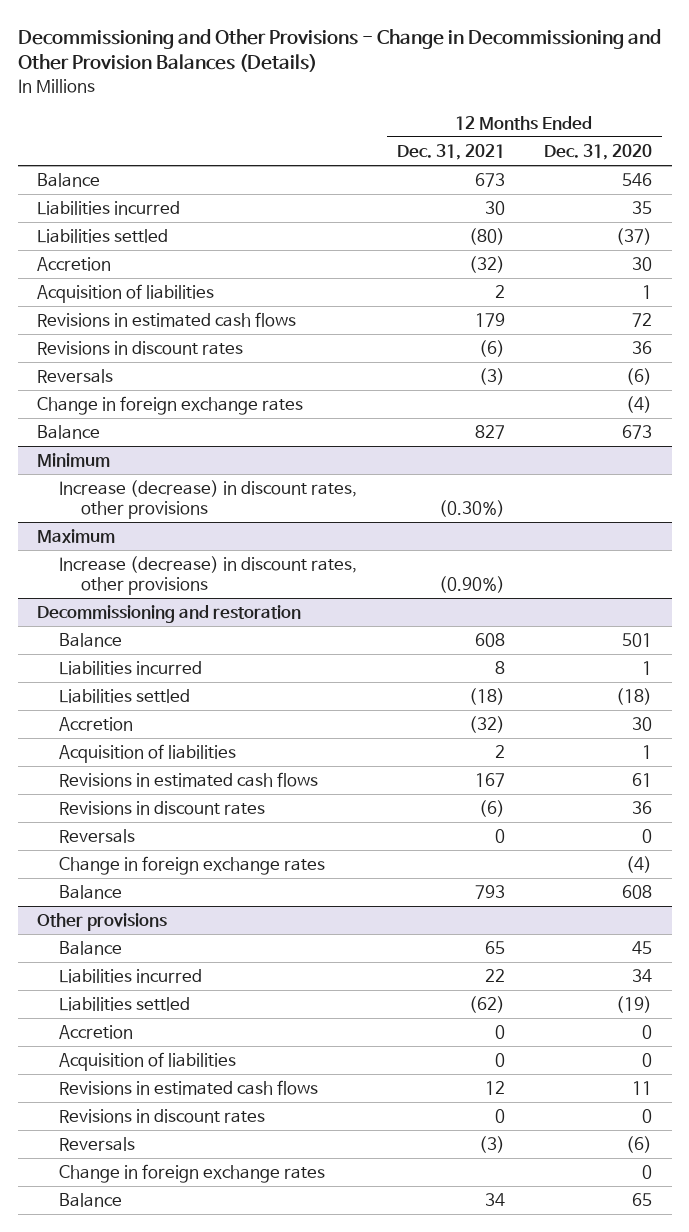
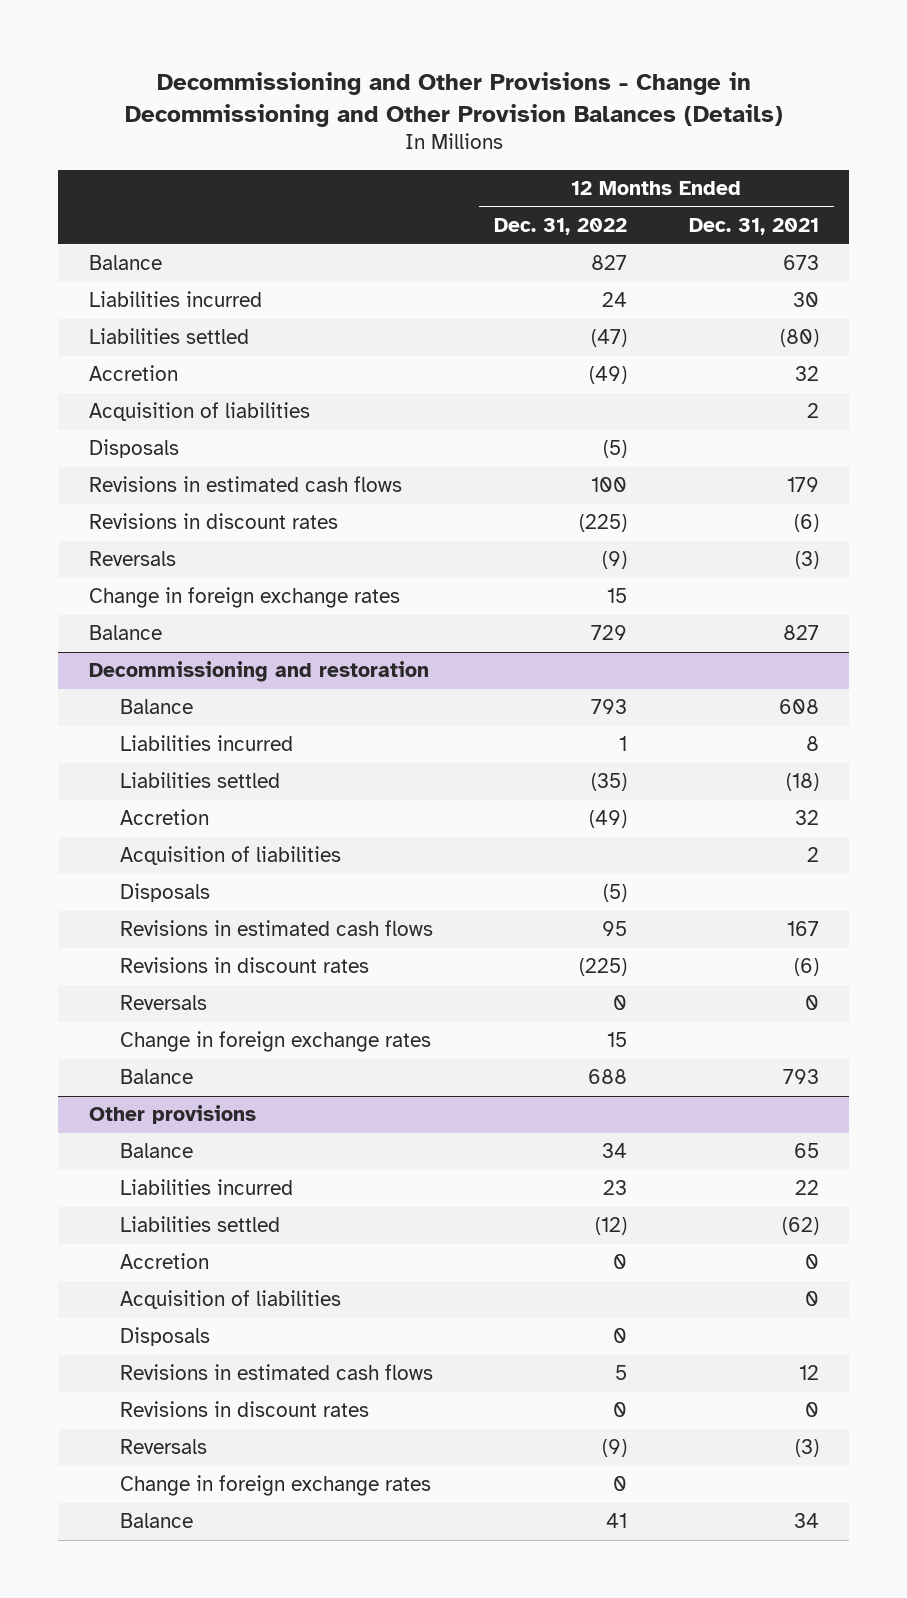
[544,144,653,161] Dec. 31, 2020 -> none
none -> [494,218,628,236] Dec. 31, 2022
[468,256,505,274] (32) -> [794,366,819,382] 32
none -> [88,439,179,459] Disposals
[37,453,111,468] Minimum -> none
[59,480,358,519] Increase (decrease) in discount rates, other provisions -> none
[37,529,116,544] Maximum -> none
[59,556,358,595] Increase (decrease) in discount rates, other provisions -> none
[468,716,505,734] (32) -> [794,810,819,826] 32
none -> [119,883,210,903] Disposals
none -> [119,1327,210,1347] Disposals

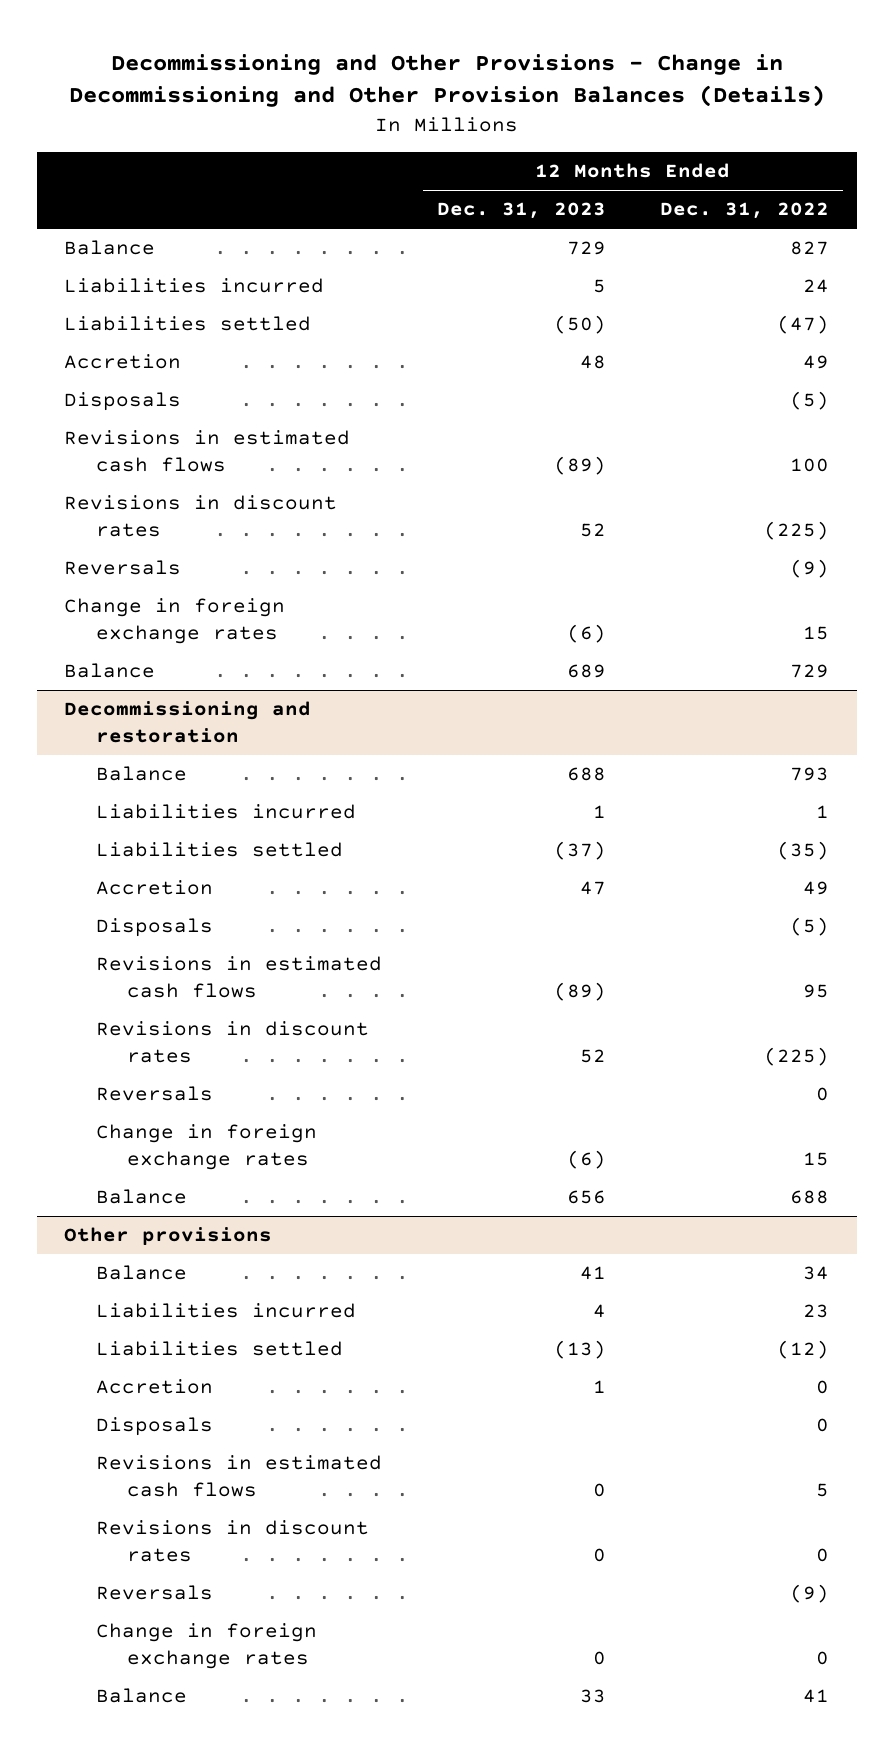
[688,218,819,236] Dec. 31, 2021 -> none
none -> [436,202,606,220] Dec. 31, 2023
[88,402,310,422] Acquisition of liabilities -> none
[589,366,628,385] (49) -> [803,355,830,370] 49
[119,846,341,866] Acquisition of liabilities -> none
[589,810,628,829] (49) -> [803,881,830,896] 49
[119,1290,341,1310] Acquisition of liabilities -> none

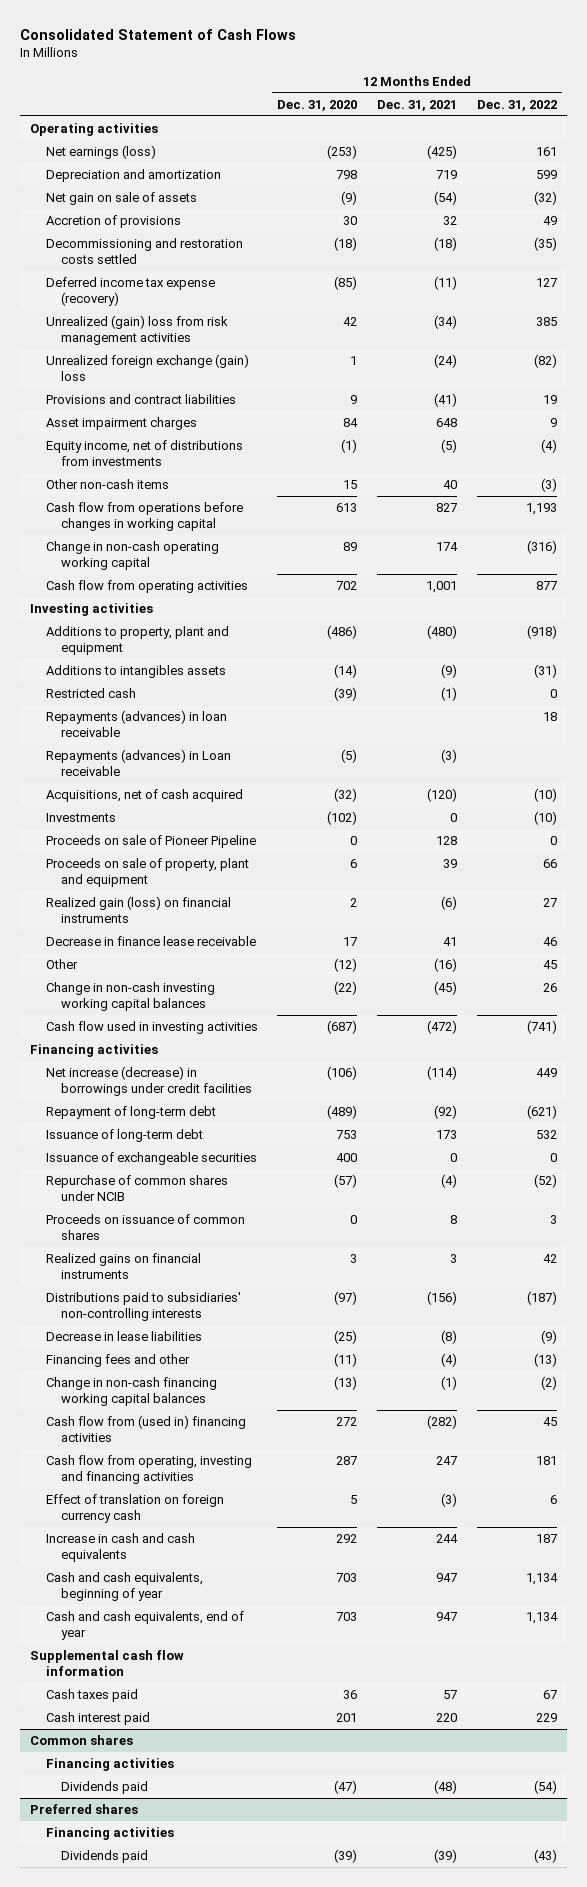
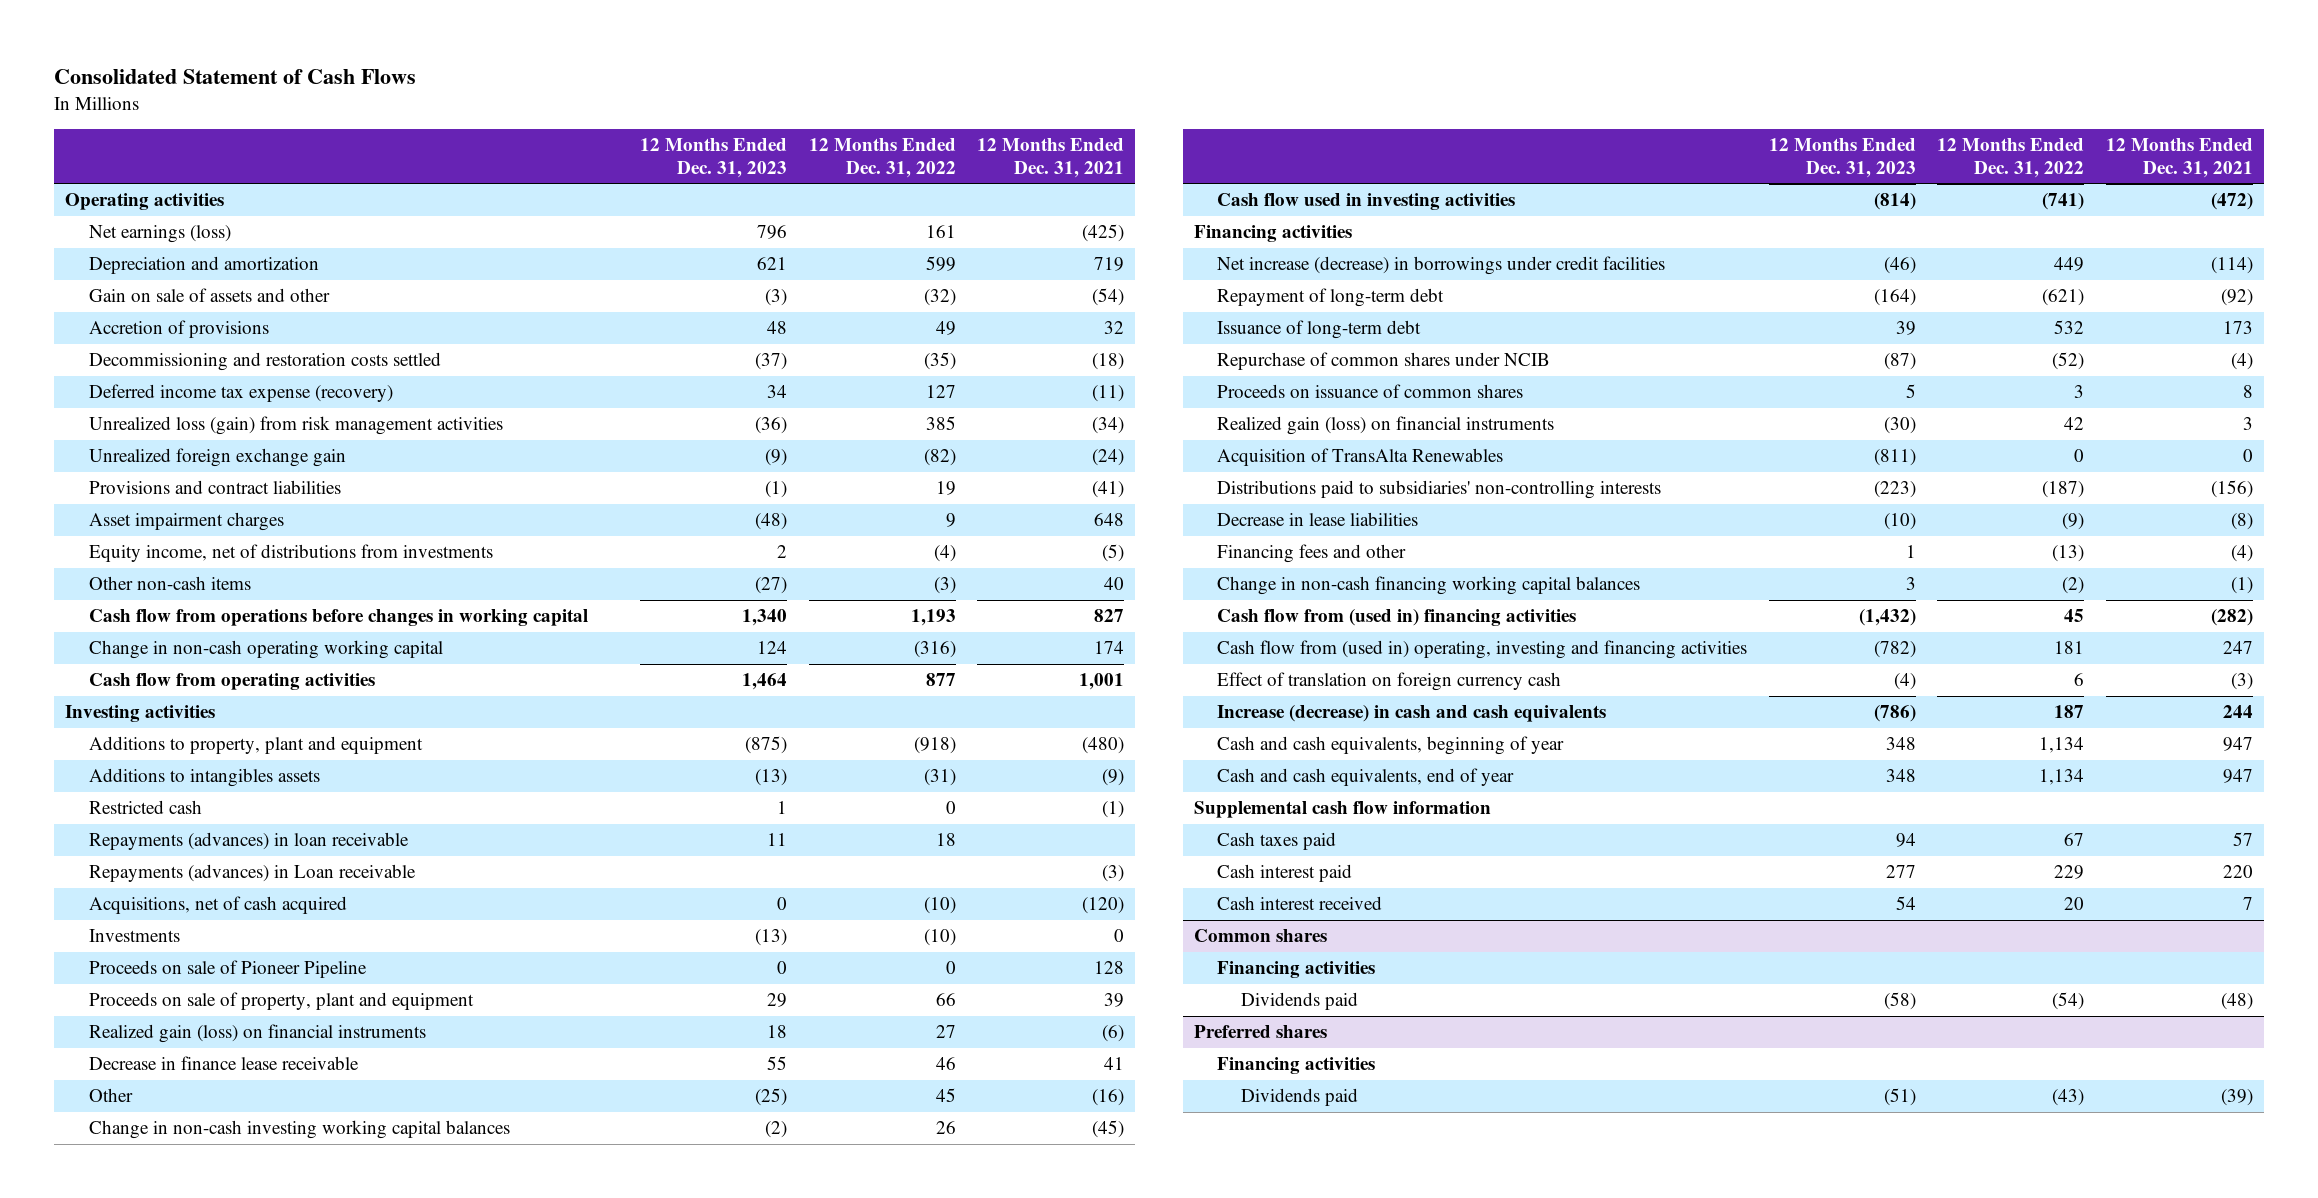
[277,100,358,112] Dec. 31, 2020 -> none
none -> [640,138,788,178] 12 Months Ended Dec. 31, 2023
[45,192,197,206] Net gain on sale of assets -> [88,288,330,303] Gain on sale of assets and other
[45,315,228,345] Unrealized (gain) loss from risk management activities -> [88,416,503,436] Unrealized loss (gain) from risk management activities
[45,354,249,381] Unrealized foreign exchange (gain) loss -> [88,448,346,468] Unrealized foreign exchange gain
[45,1152,257,1166] Issuance of exchangeable securities -> none
[45,1253,201,1279] Realized gains on financial instruments -> [1217,416,1555,436] Realized gain (loss) on financial instruments
none -> [1217,448,1504,467] Acquisition of TransAlta Renewables
[45,1455,252,1484] Cash flow from operating, investing and financing activities -> [1217,640,1748,660] Cash flow from (used in) operating, investing and financing activities
[45,1533,195,1562] Increase in cash and cash equivalents -> [1217,705,1607,723] Increase (decrease) in cash and cash equivalents
none -> [1217,896,1383,911] Cash interest received

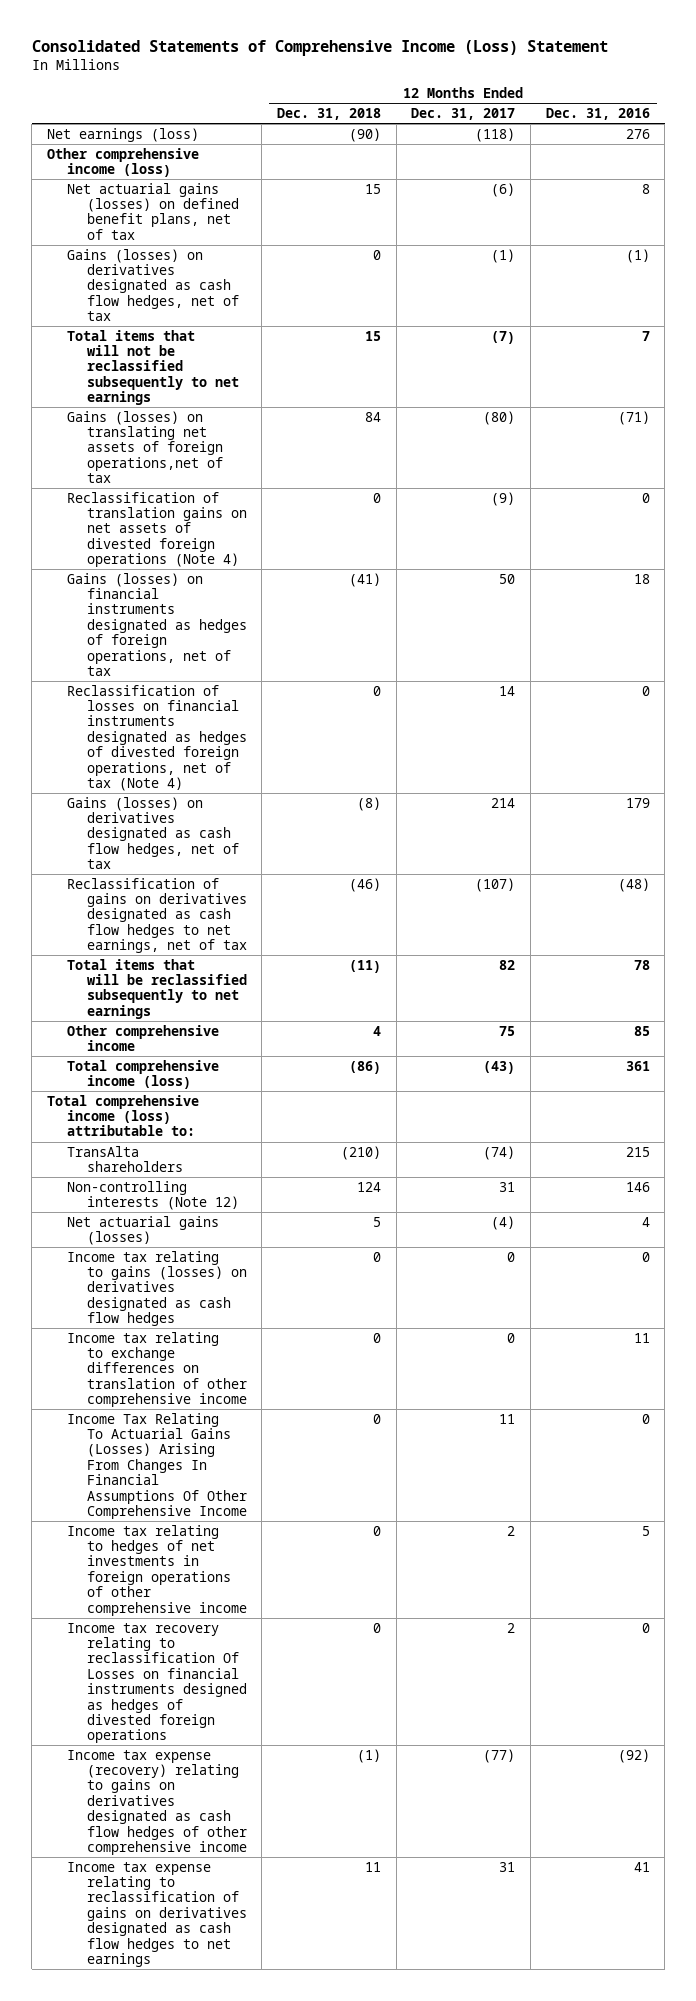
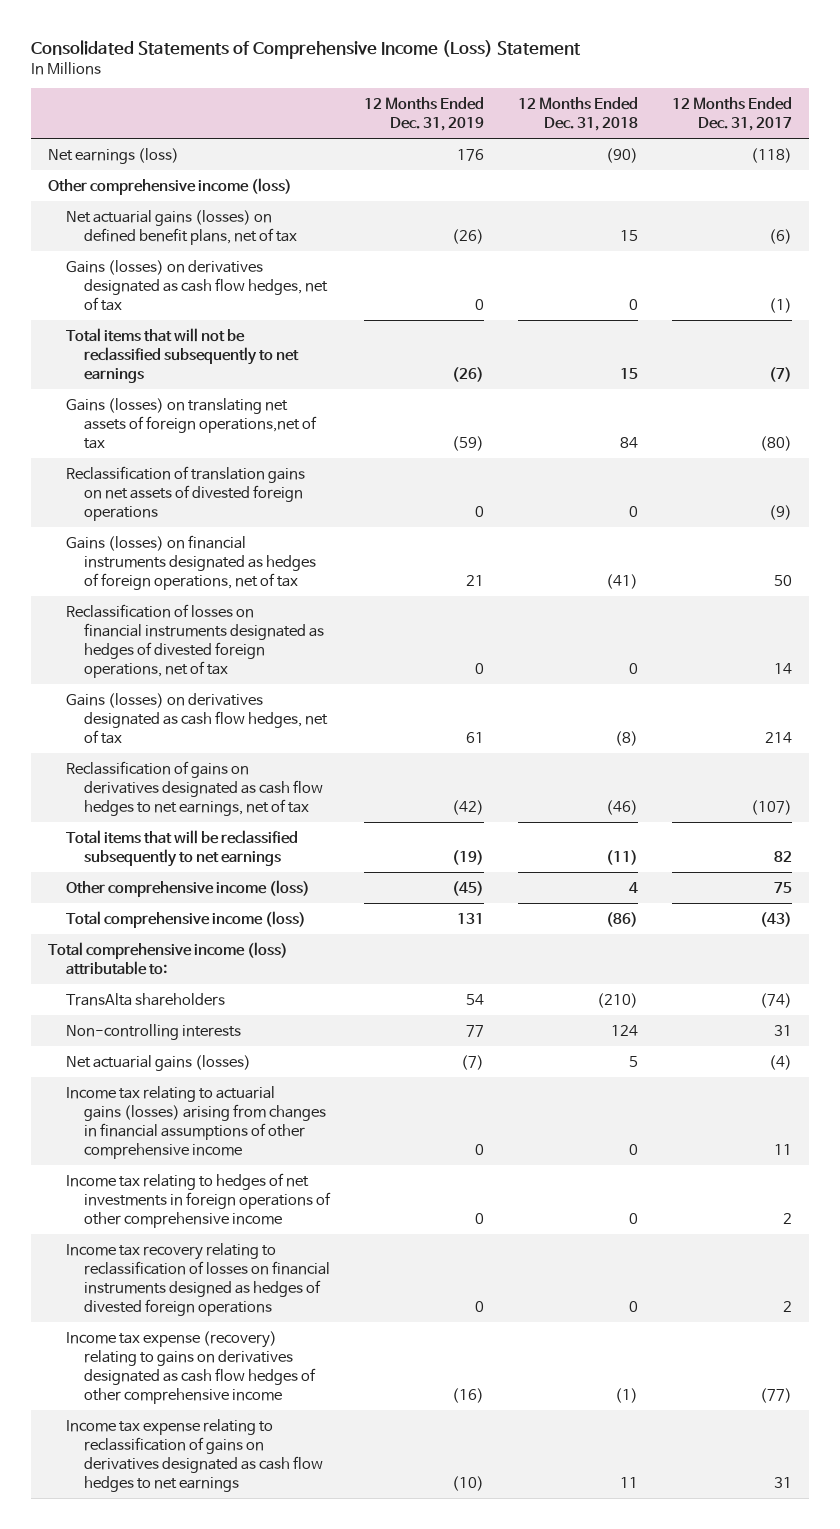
[545,108,650,121] Dec. 31, 2016 -> none
none -> [363,97,484,132] 12 Months Ended Dec. 31, 2019
[66,491,247,568] Reclassification of translation gains on net assets of divested foreign operations (Note 4) -> [65,465,305,521] Reclassification of translation gains on net assets of divested foreign operations
[66,684,247,792] Reclassification of losses on financial instruments designated as hedges of divested foreign operations, net of tax (Note 4) -> [65,603,324,679] Reclassification of losses on financial instruments designated as hedges of divested foreign operations, net of tax
[66,1024,219,1052] Other comprehensive income -> [65,879,310,897] Other comprehensive income (loss)
[66,1180,239,1211] Non-controlling interests (Note 12) -> [65,1023,241,1040] Non-controlling interests
[66,1250,247,1327] Income tax relating to gains (losses) on derivatives designated as cash flow hedges -> none
[66,1331,247,1408] Income tax relating to exchange differences on translation of other comprehensive income -> none
[66,1412,247,1520] Income Tax Relating To Actuarial Gains (Losses) Arising From Changes In Financial Assumptions Of Other Comprehensive Income -> [65,1085,326,1160] Income tax relating to actuarial gains (losses) arising from changes in financial assumptions of other comprehensive income
[66,1622,247,1744] Income tax recovery relating to reclassification Of Losses on financial instruments designed as hedges of divested foreign operations -> [65,1242,330,1317] Income tax recovery relating to reclassification of losses on financial instruments designed as hedges of divested foreign operations

